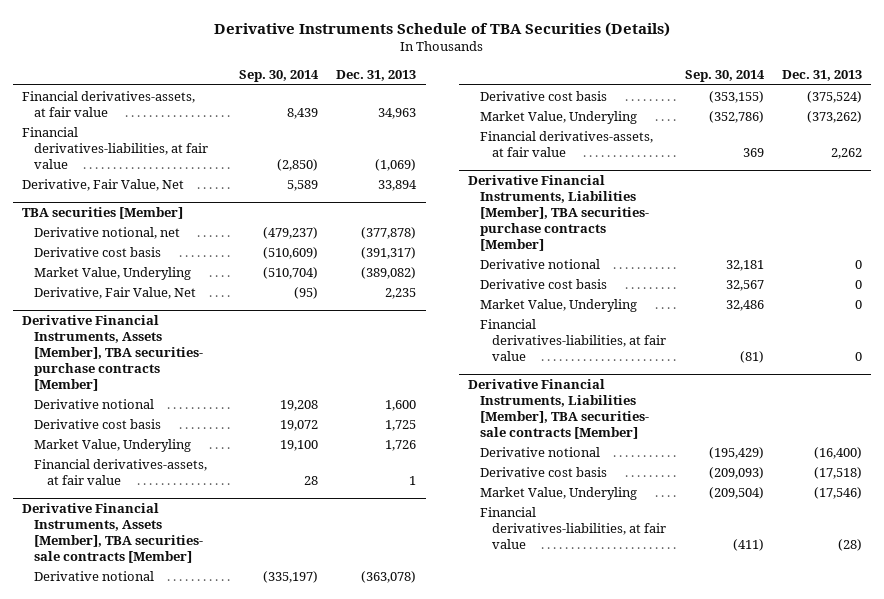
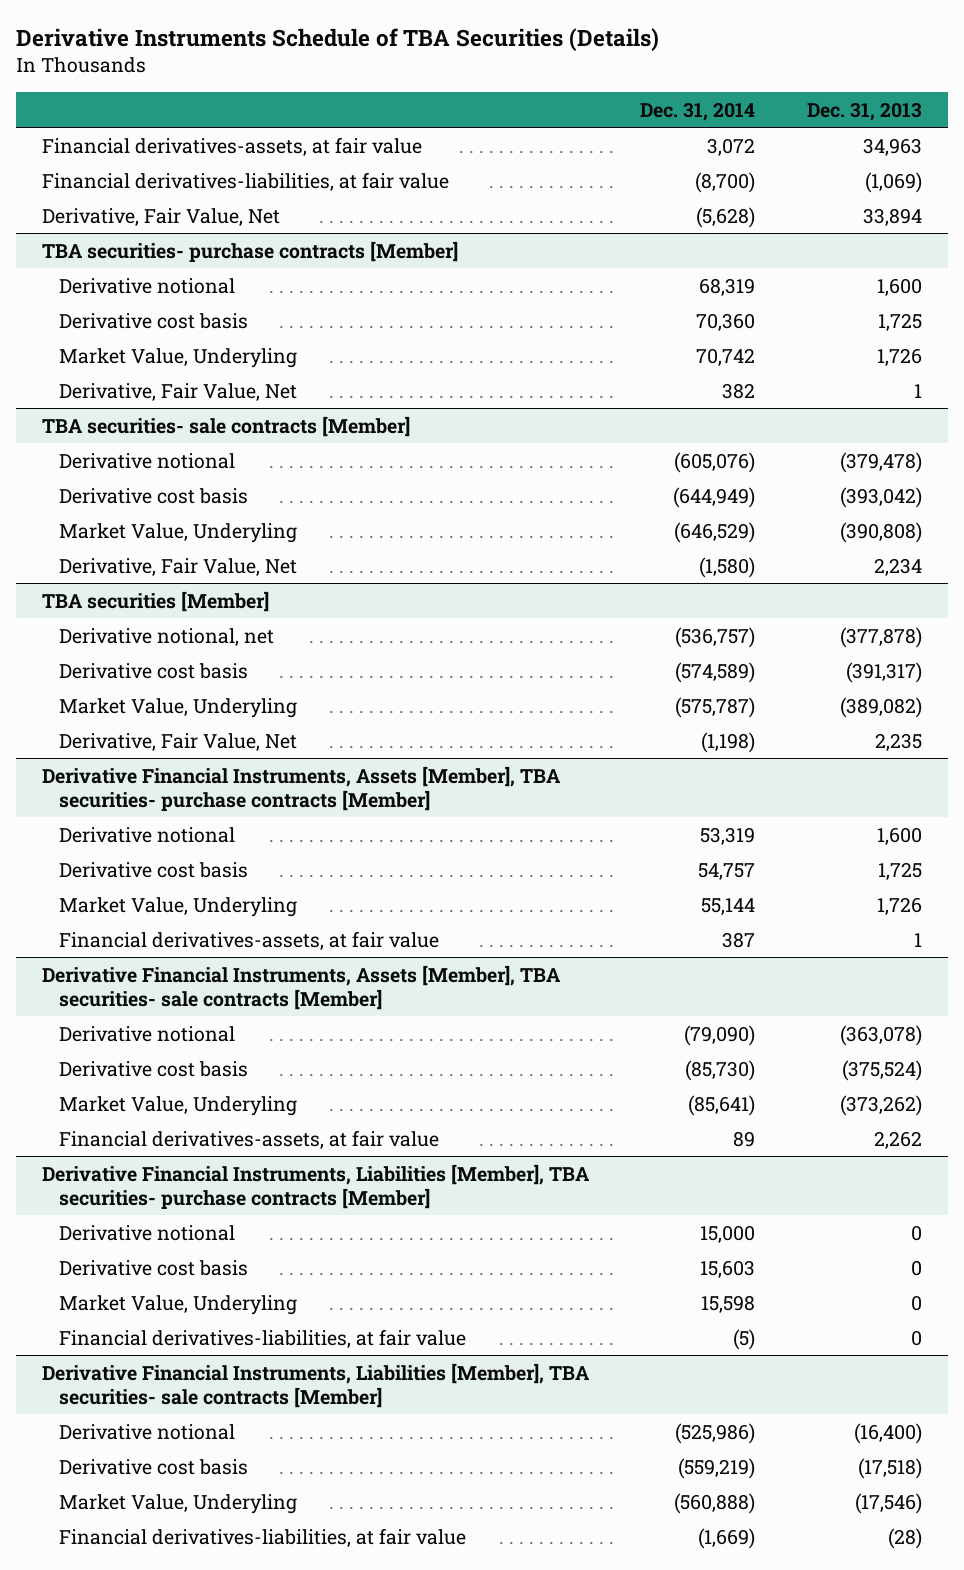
[239,70,320,83] Sep. 30, 2014 -> none
none -> [640,101,756,121] Dec. 31, 2014
none -> [41,240,458,262] TBA securities- purchase contracts [Member]
none -> [59,277,236,294] Derivative notional
none -> [59,312,249,329] Derivative cost basis
none -> [59,347,298,368] Market Value, Underyling
none -> [59,382,298,401] Derivative, Fair Value, Net
none -> [41,415,410,437] TBA securities- sale contracts [Member]
none -> [59,452,236,469] Derivative notional
none -> [59,487,249,504] Derivative cost basis
none -> [59,522,298,543] Market Value, Underyling
none -> [59,557,298,576] Derivative, Fair Value, Net

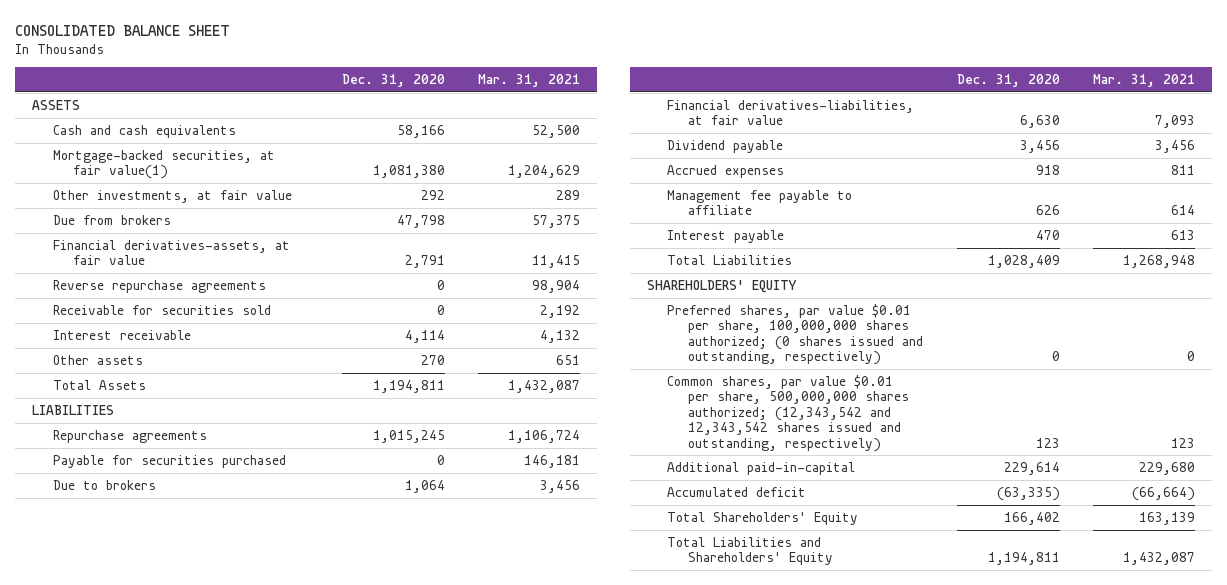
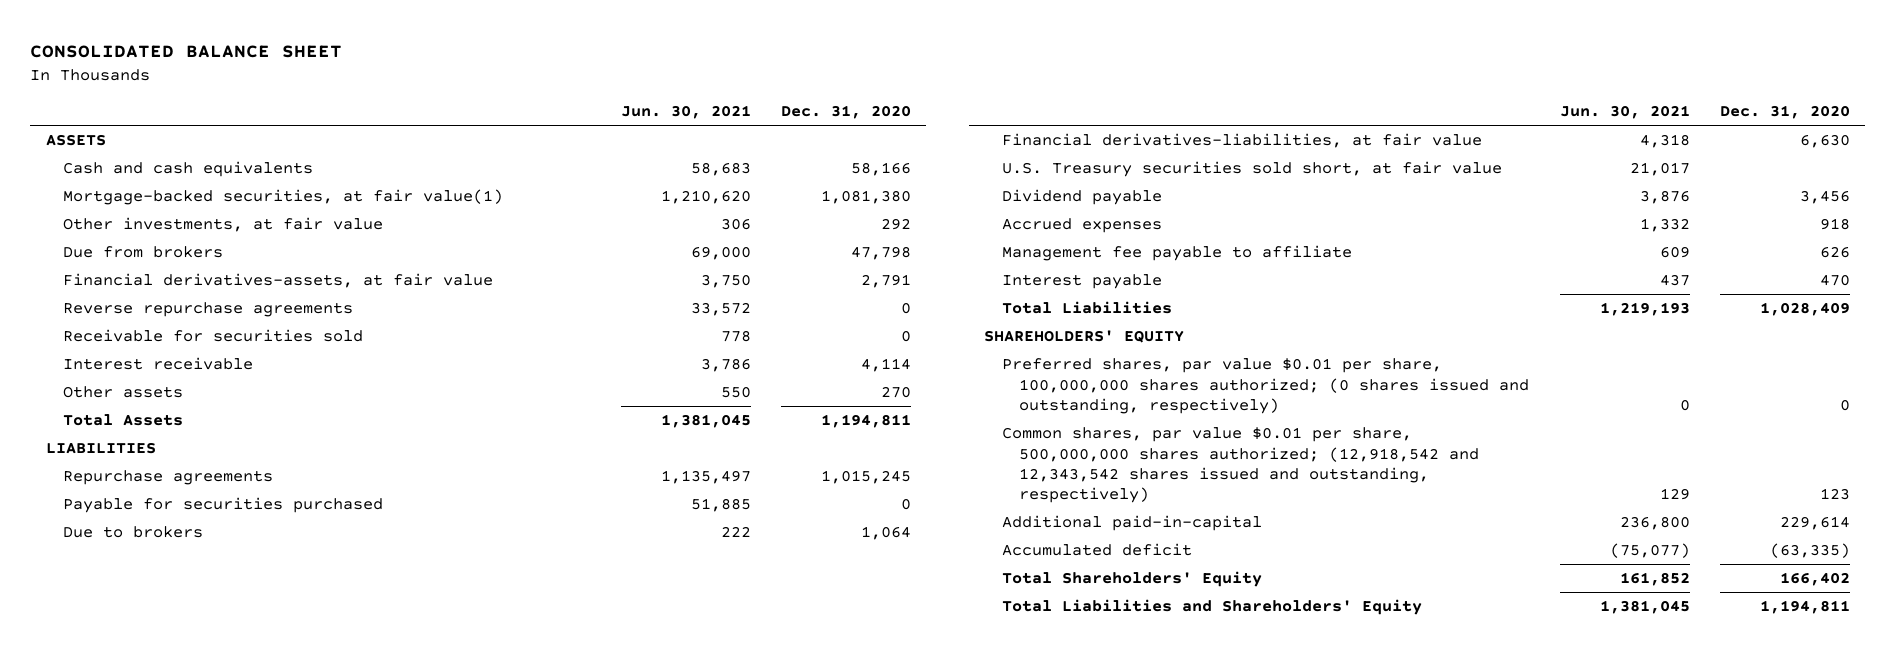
[478,73,581,87] Mar. 31, 2021 -> none
none -> [620,105,751,120] Jun. 30, 2021
none -> [1001,161,1502,178] U.S. Treasury securities sold short, at fair value
[667,374,909,452] Common shares, par value $0.01 per share, 500,000,000 shares authorized; (12,343,542 and 12,343,542 shares issued and outstanding, respectively) -> [1001,427,1480,504] Common shares, par value $0.01 per share, 500,000,000 shares authorized; (12,918,542 and 12,343,542 shares issued and outstanding, respectively)

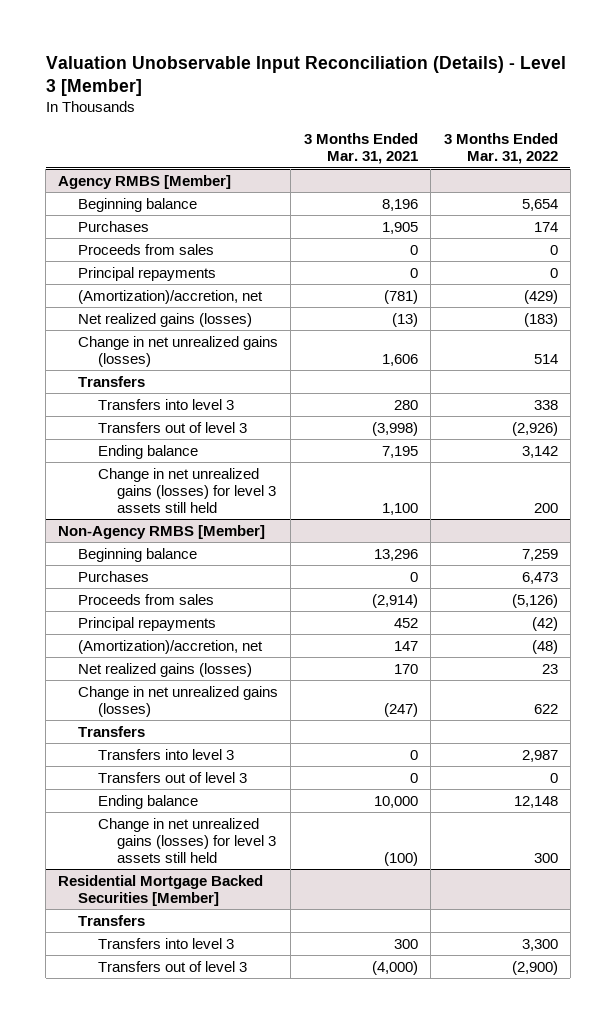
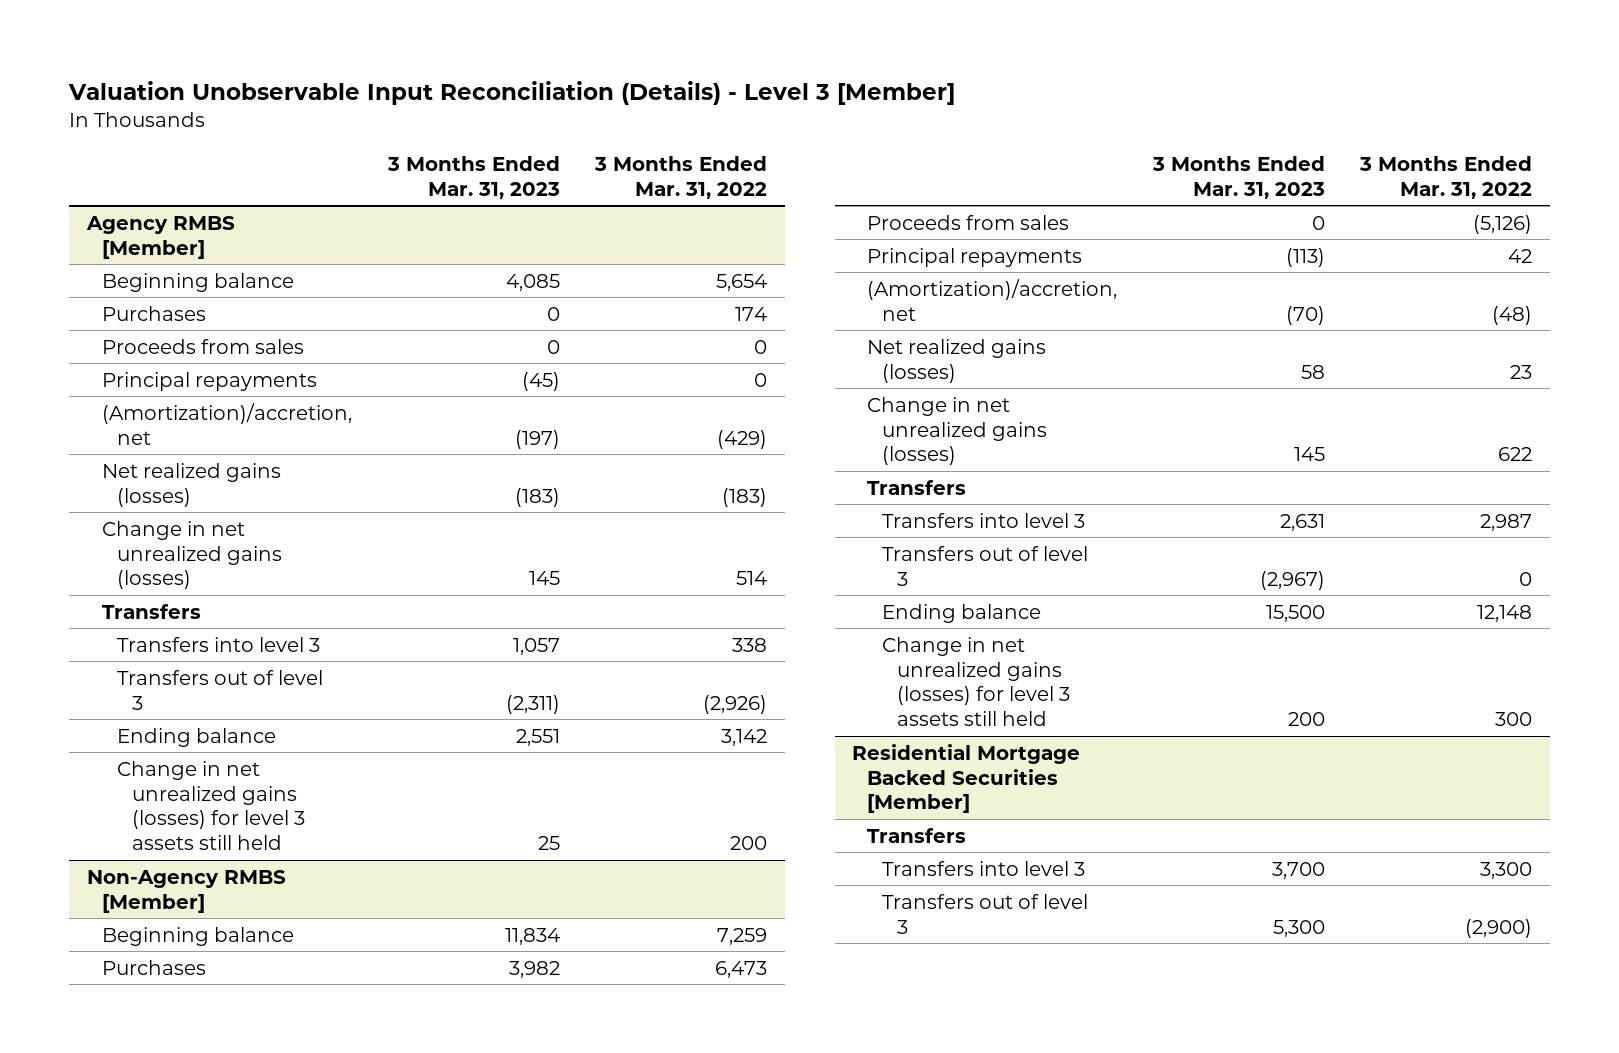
[303,133,418,165] 3 Months Ended Mar. 31, 2021 -> none
none -> [386,155,560,199] 3 Months Ended Mar. 31, 2023
[531,616,558,631] (42) -> [1508,248,1533,263] 42

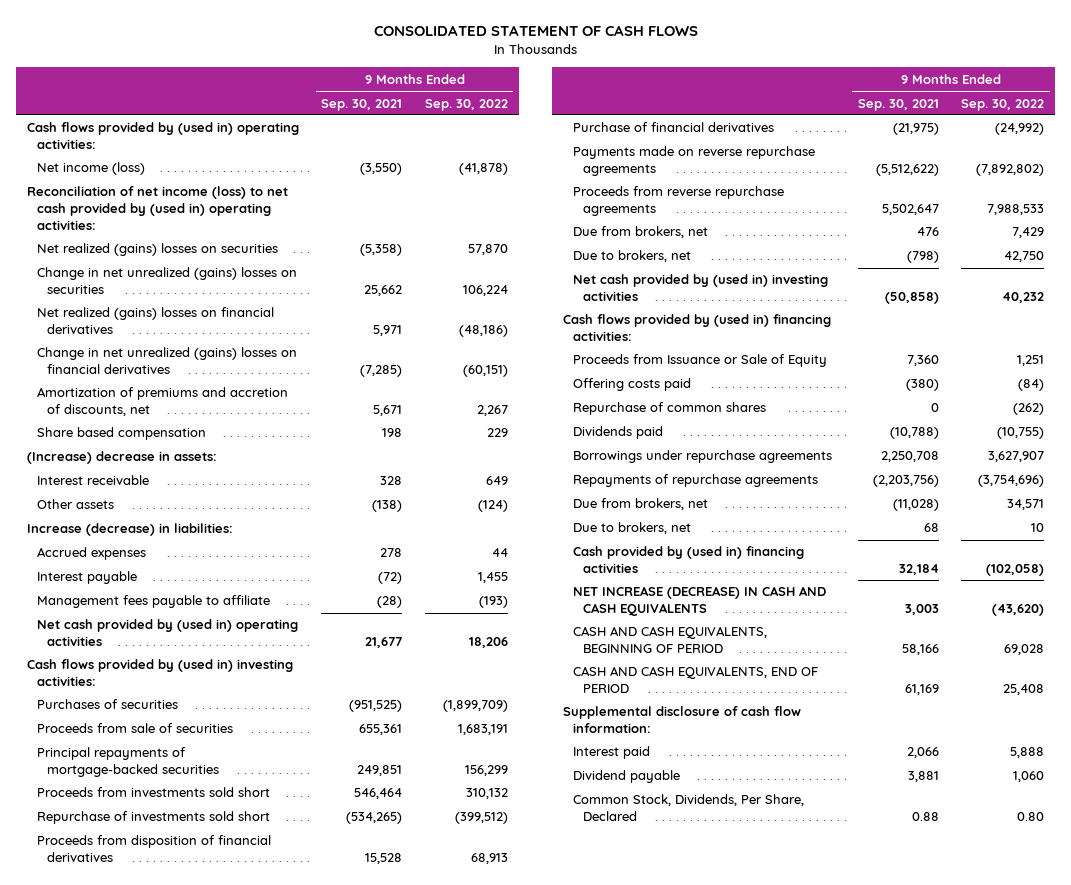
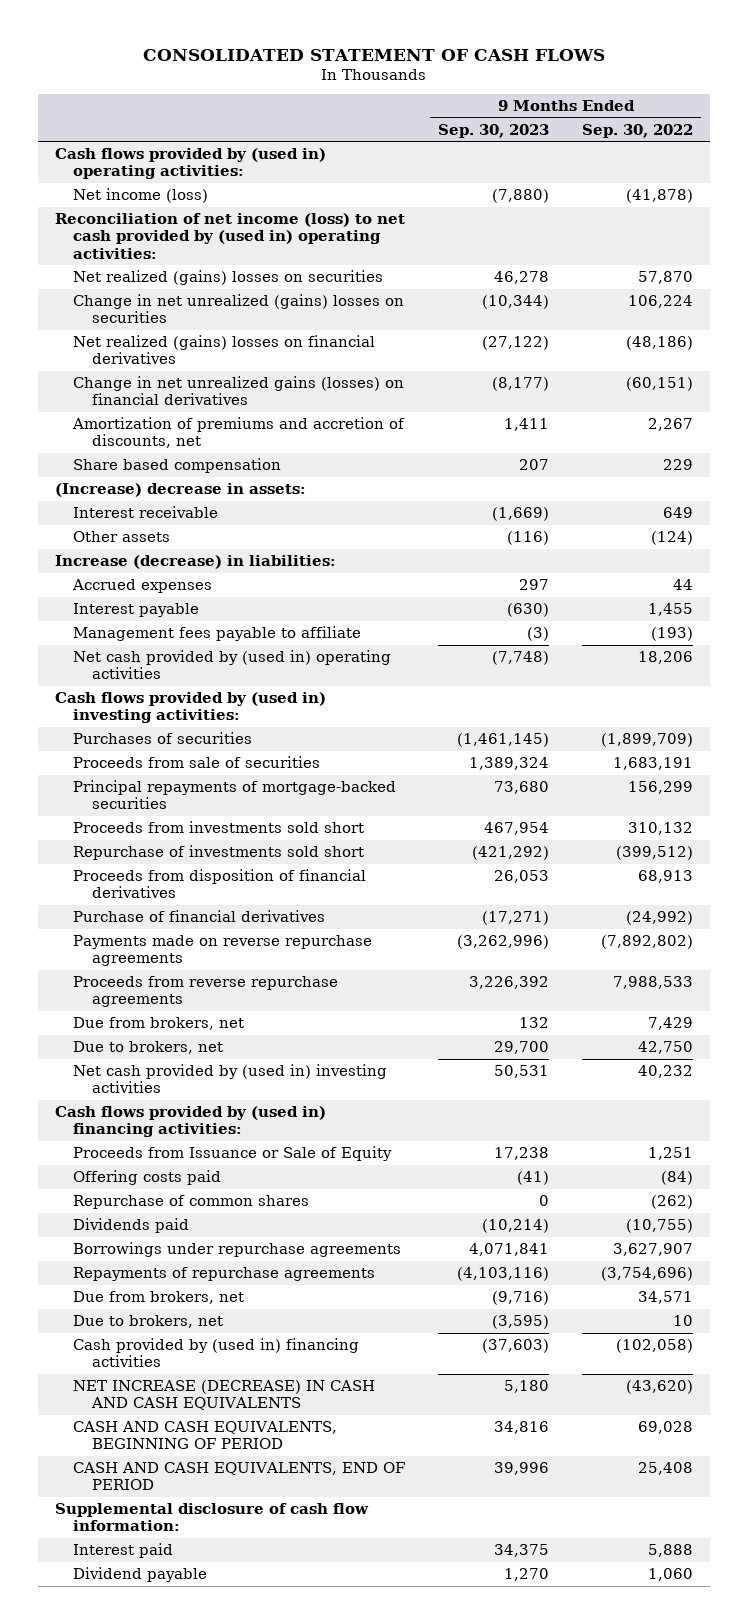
[321,98,403,111] Sep. 30, 2021 -> none
none -> [438,123,550,138] Sep. 30, 2023
[36,347,297,375] Change in net unrealized (gains) losses on financial derivatives -> [73,376,405,406] Change in net unrealized gains (losses) on financial derivatives
[573,794,805,822] Common Stock, Dividends, Per Share, Declared -> none

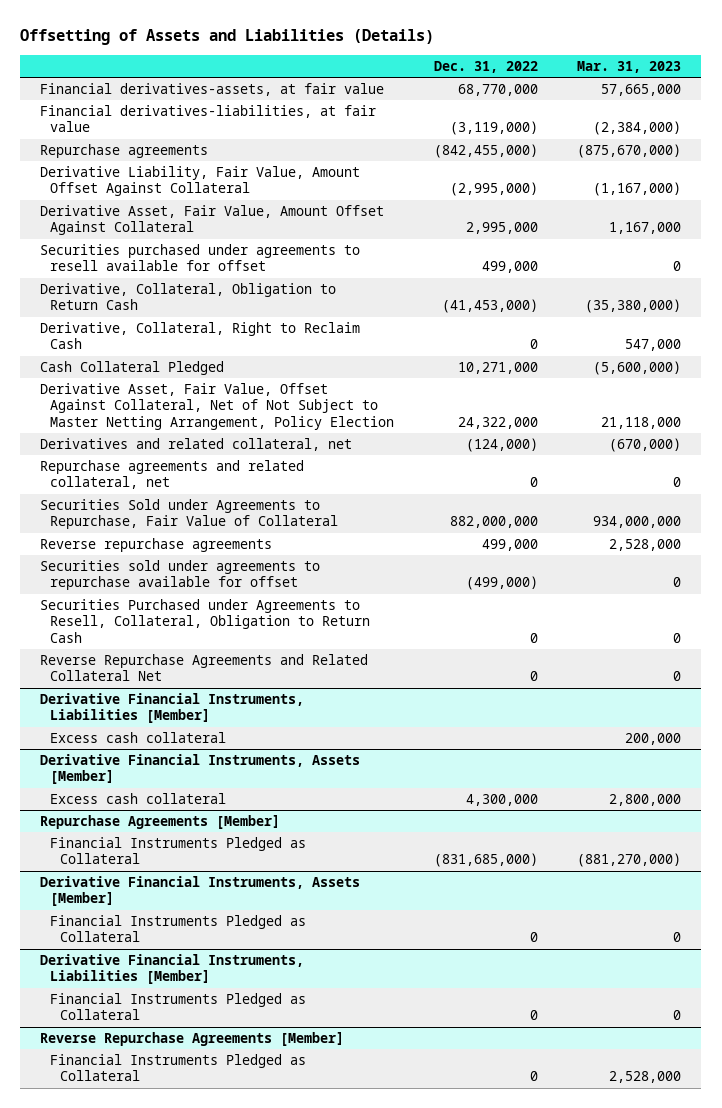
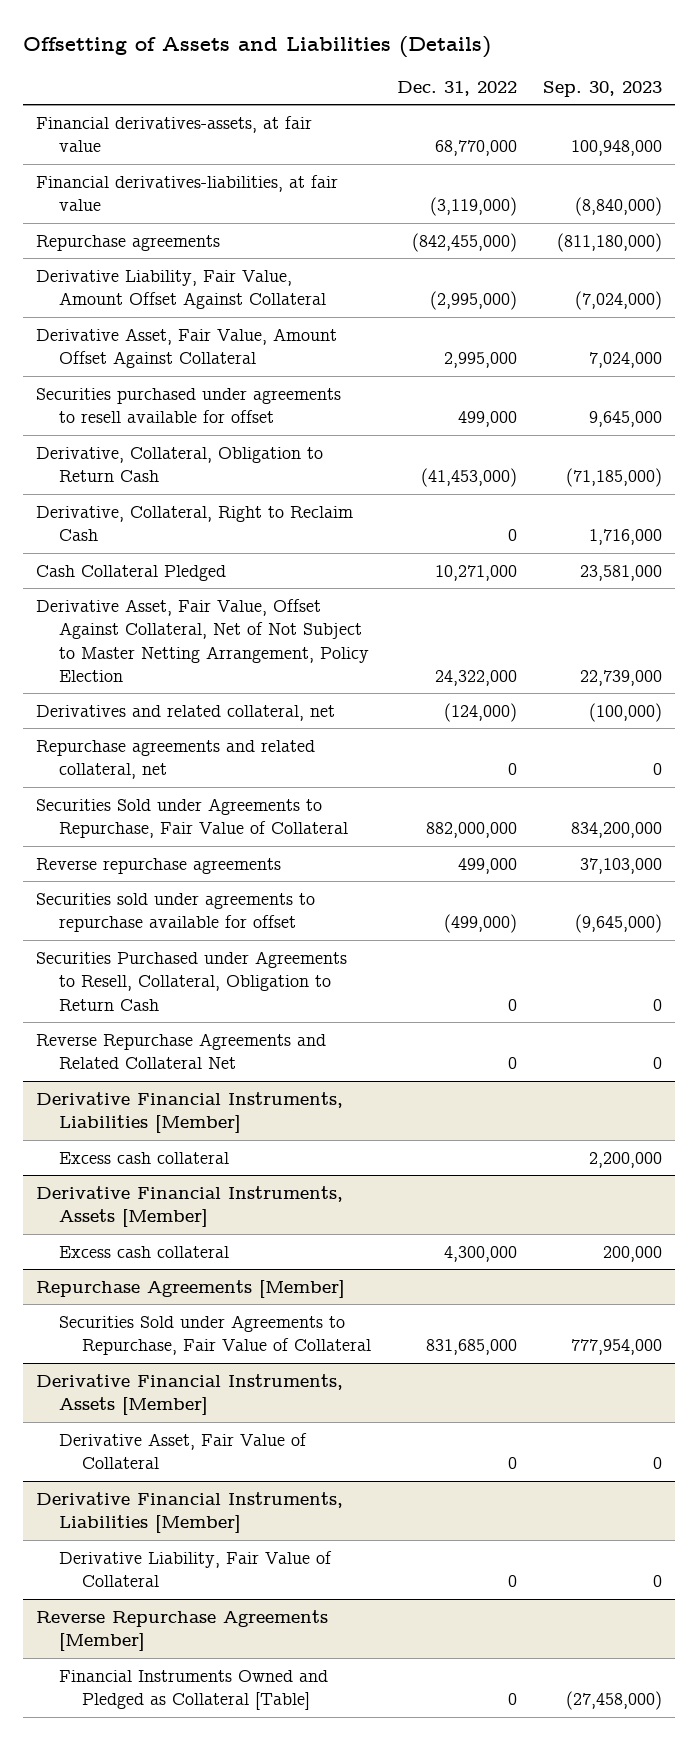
[577,60,682,73] Mar. 31, 2023 -> none
none -> [542,80,662,97] Sep. 30, 2023
[50,837,307,865] Financial Instruments Pledged as Collateral -> none
none -> [58,1314,371,1356] Securities Sold under Agreements to Repurchase, Fair Value of Collateral
[50,915,307,943] Financial Instruments Pledged as Collateral -> none
none -> [58,1432,307,1470] Derivative Asset, Fair Value of Collateral
[50,993,307,1021] Financial Instruments Pledged as Collateral -> none
none -> [58,1550,332,1588] Derivative Liability, Fair Value of Collateral
[50,1054,307,1082] Financial Instruments Pledged as Collateral -> [58,1669,328,1711] Financial Instruments Owned and Pledged as Collateral [Table]

